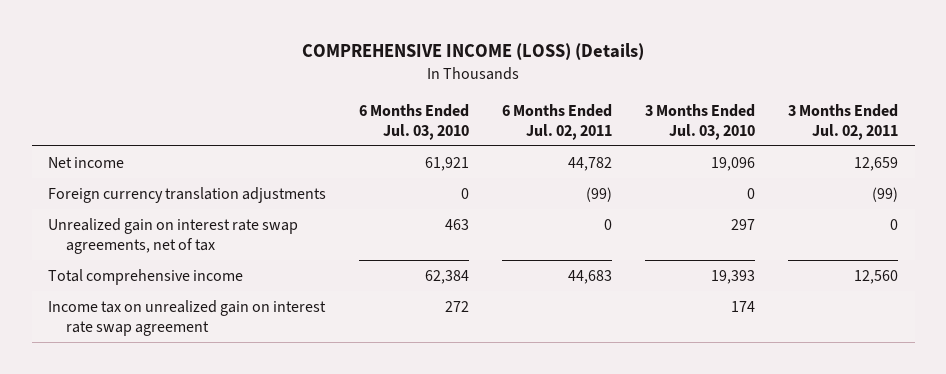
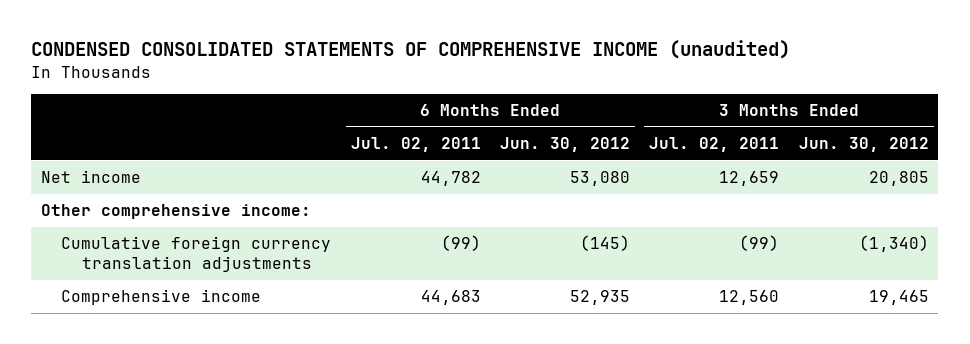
[302,42,645,60] COMPREHENSIVE INCOME (LOSS) (Details) -> [31,40,791,60] CONDENSED CONSOLIDATED STATEMENTS OF COMPREHENSIVE INCOME (unaudited)
[359,103,470,140] 6 Months Ended Jul. 03, 2010 -> none
[645,103,756,140] 3 Months Ended Jul. 03, 2010 -> none
none -> [499,137,630,153] Jun. 30, 2012
none -> [798,137,929,153] Jun. 30, 2012
[48,217,299,254] Unrealized gain on interest rate swap agreements, net of tax -> none
[48,299,327,336] Income tax on unrealized gain on interest rate swap agreement -> none
none -> [40,204,311,220] Other comprehensive income:
[48,186,327,203] Foreign currency translation adjustments -> [61,236,332,273] Cumulative foreign currency translation adjustments
[48,268,244,285] Total comprehensive income -> [61,289,262,306] Comprehensive income

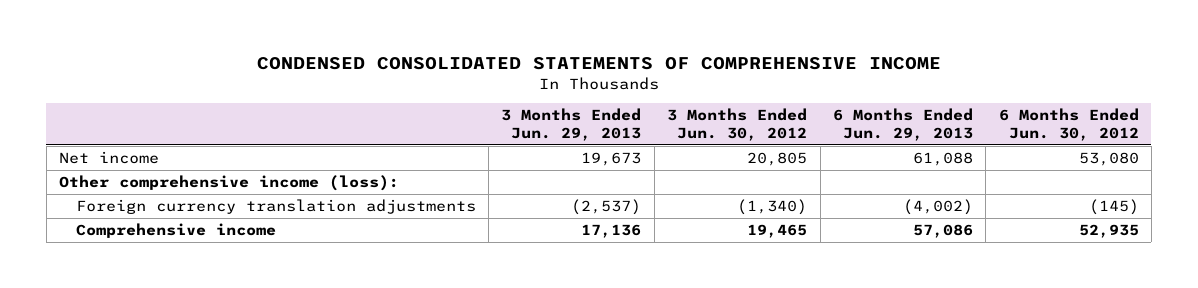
[31,40,791,60] CONDENSED CONSOLIDATED STATEMENTS OF COMPREHENSIVE INCOME (unaudited) -> [256,56,941,70] CONDENSED CONSOLIDATED STATEMENTS OF COMPREHENSIVE INCOME
[350,137,481,153] Jul. 02, 2011 -> none
[649,137,780,153] Jul. 02, 2011 -> none
none -> [501,108,642,141] 3 Months Ended Jun. 29, 2013
none -> [832,108,973,141] 6 Months Ended Jun. 29, 2013
[40,204,311,220] Other comprehensive income: -> [59,175,400,192] Other comprehensive income (loss):
[61,236,332,273] Cumulative foreign currency translation adjustments -> [75,199,476,215] Foreign currency translation adjustments

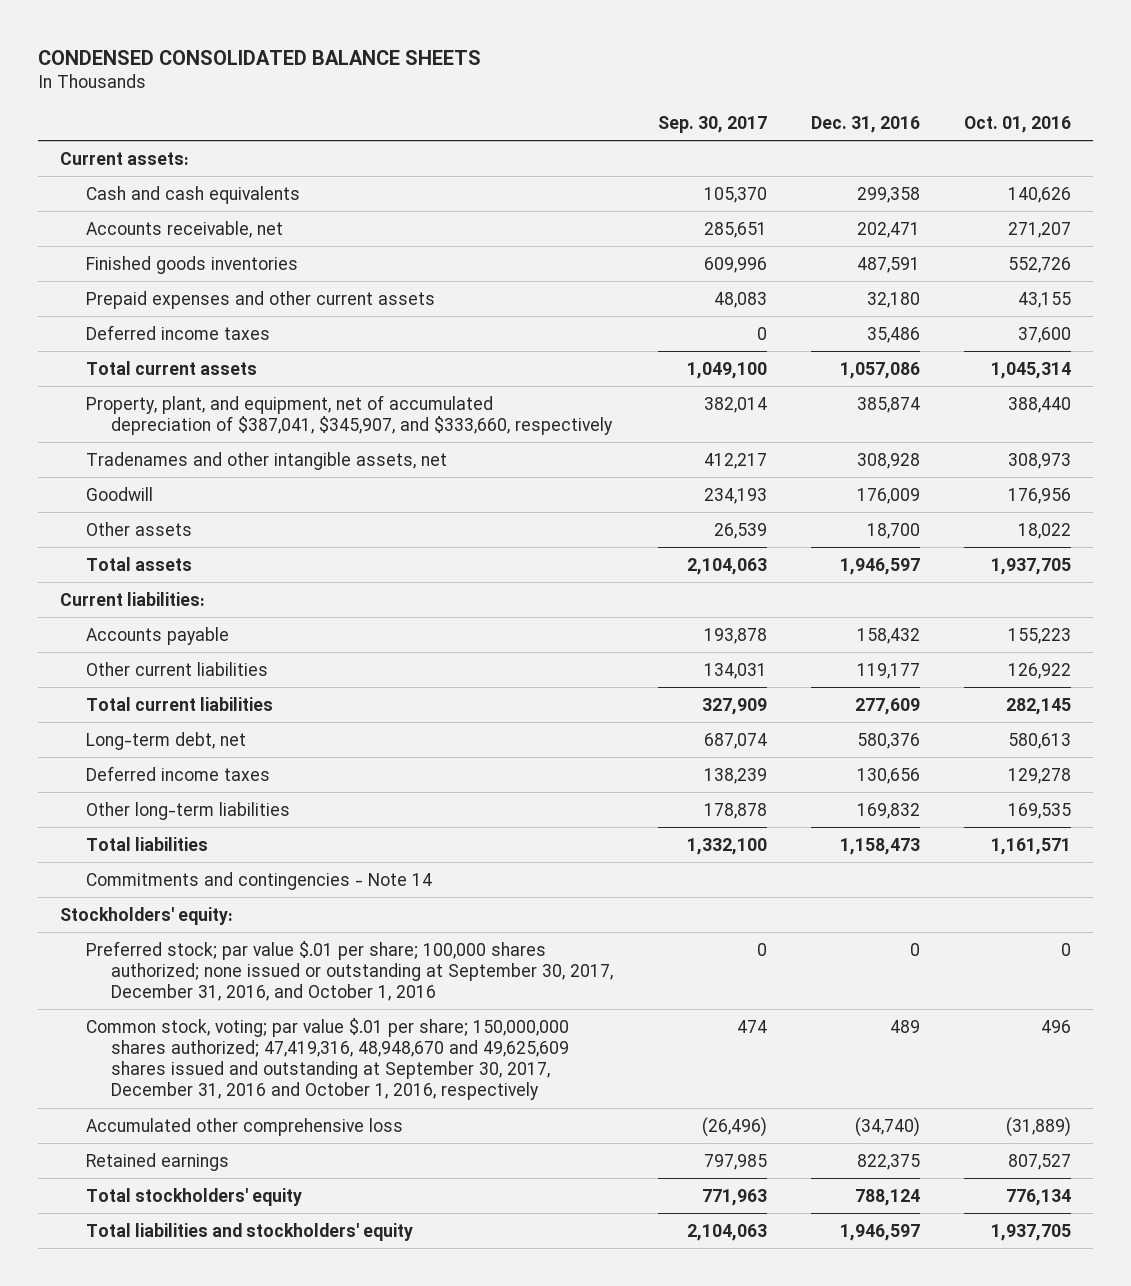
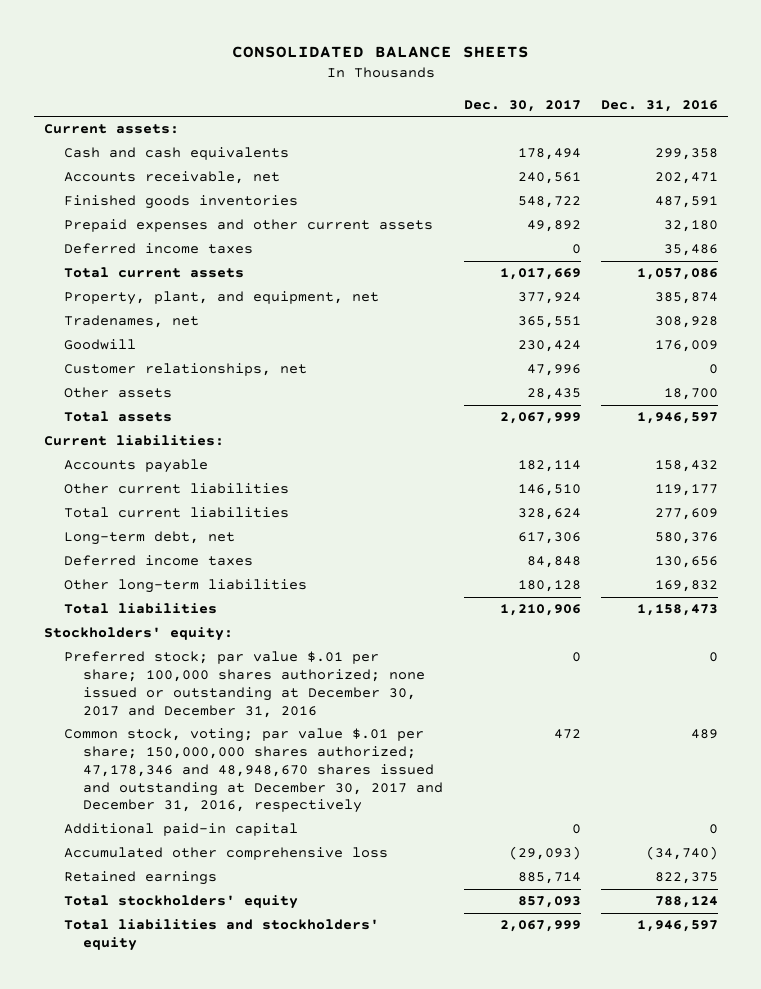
[37,49,481,65] CONDENSED CONSOLIDATED BALANCE SHEETS -> [231,45,529,58] CONSOLIDATED BALANCE SHEETS
[657,115,767,133] Sep. 30, 2017 -> none
[964,115,1072,133] Oct. 01, 2016 -> none
none -> [463,99,581,112] Dec. 30, 2017
[85,394,614,435] Property, plant, and equipment, net of accumulated depreciation of $387,041, $345,907, and $333,660, respectively -> [63,291,379,306] Property, plant, and equipment, net
[85,451,447,470] Tradenames and other intangible assets, net -> [63,315,199,329] Tradenames, net
none -> [63,363,307,377] Customer relationships, net
[85,871,432,890] Commitments and contingencies - Note 14 -> none
[85,940,614,1002] Preferred stock; par value $.01 per share; 100,000 shares authorized; none issued or outstanding at September 30, 2017, December 31, 2016, and October 1, 2016 -> [63,651,426,718] Preferred stock; par value $.01 per share; 100,000 shares authorized; none issued or outstanding at December 30, 2017 and December 31, 2016
[85,1017,570,1101] Common stock, voting; par value $.01 per share; 150,000,000 shares authorized; 47,419,316, 48,948,670 and 49,625,609 shares issued and outstanding at September 30, 2017, December 31, 2016 and October 1, 2016, respectively -> [63,728,444,814] Common stock, voting; par value $.01 per share; 150,000,000 shares authorized; 47,178,346 and 48,948,670 shares issued and outstanding at December 30, 2017 and December 31, 2016, respectively
none -> [63,823,298,837] Additional paid-in capital

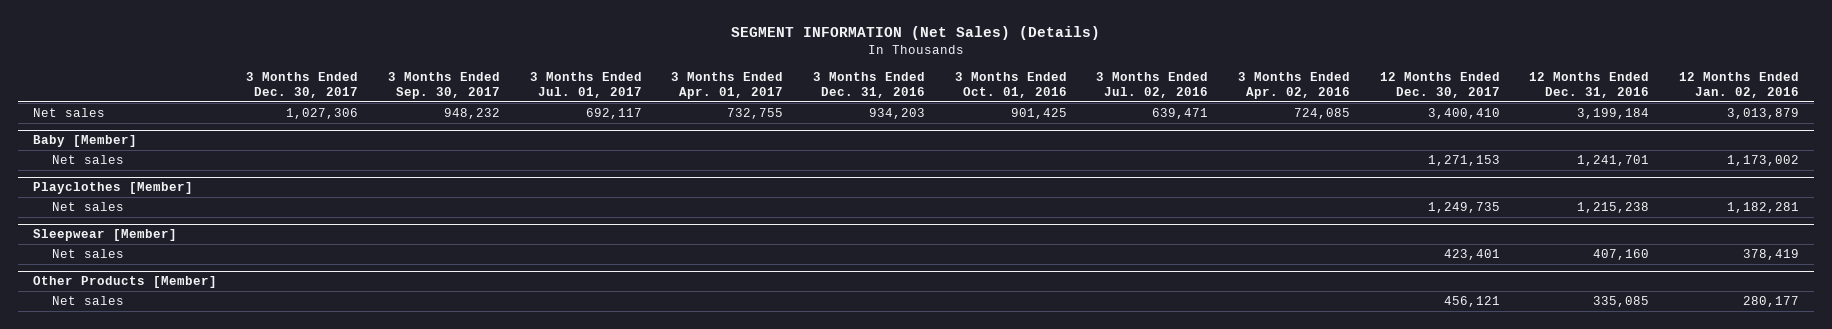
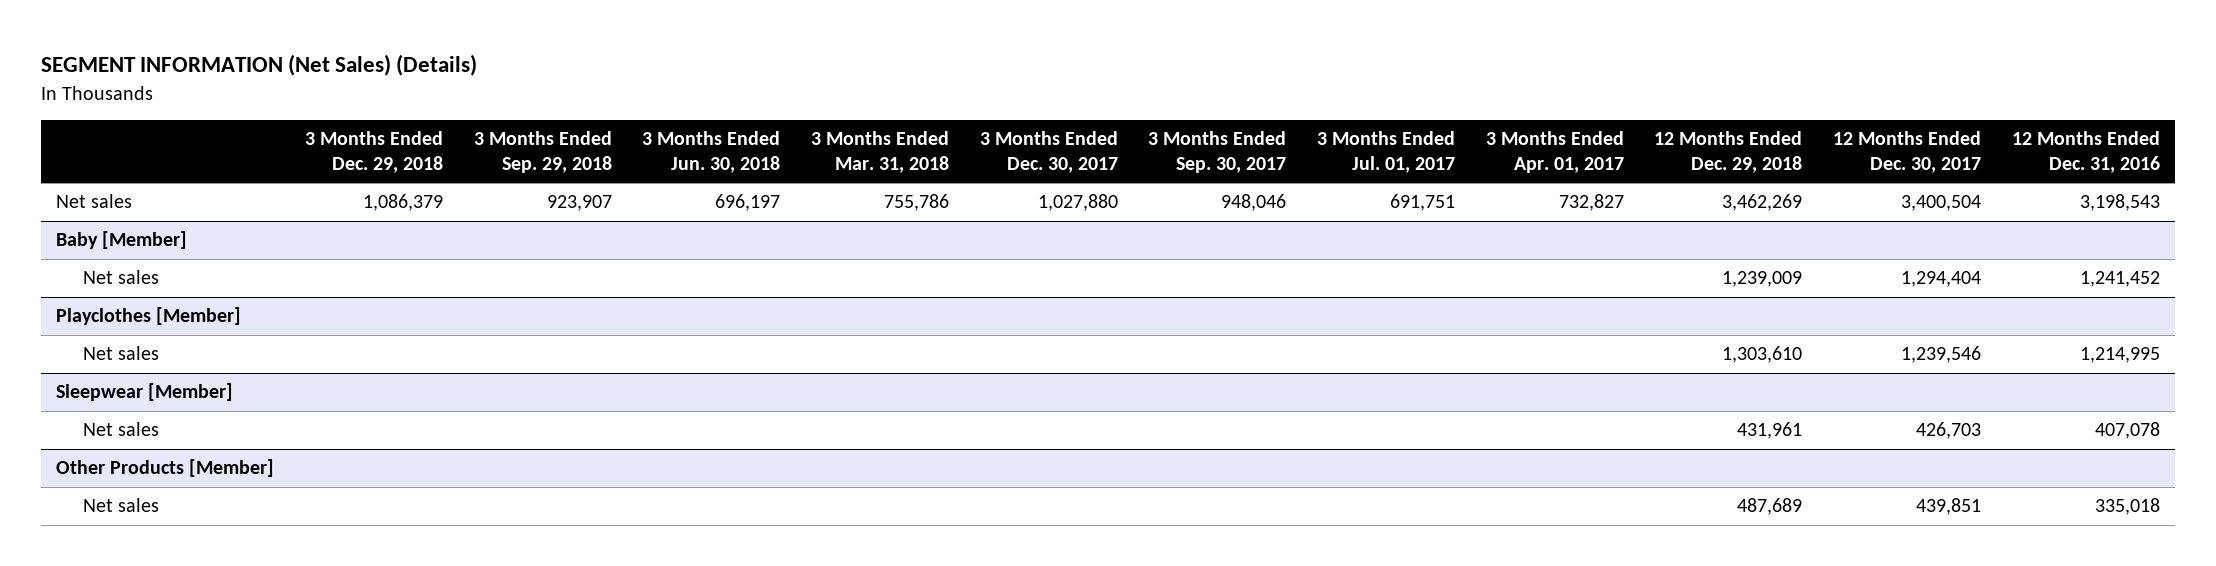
[812,71,925,99] 3 Months Ended Dec. 31, 2016 -> none
[954,71,1067,99] 3 Months Ended Oct. 01, 2016 -> none
[1096,71,1209,99] 3 Months Ended Jul. 02, 2016 -> none
[1237,71,1350,100] 3 Months Ended Apr. 02, 2016 -> none
[1678,71,1799,99] 12 Months Ended Jan. 02, 2016 -> none
none -> [305,131,444,174] 3 Months Ended Dec. 29, 2018
none -> [473,131,612,174] 3 Months Ended Sep. 29, 2018
none -> [642,131,781,174] 3 Months Ended Jun. 30, 2018
none -> [811,131,950,174] 3 Months Ended Mar. 31, 2018
none -> [1654,131,1803,174] 12 Months Ended Dec. 29, 2018
[286,107,359,119] 1,027,306 -> [1037,194,1118,212] 1,027,880
[443,107,500,119] 948,232 -> [1221,194,1287,212] 948,046
[585,107,642,119] 692,117 -> [1390,194,1456,212] 691,751
[727,107,784,119] 732,755 -> [1558,194,1624,212] 732,827
[1427,107,1500,119] 3,400,410 -> [1901,195,1982,212] 3,400,504
[1577,107,1650,119] 3,199,184 -> [2079,194,2160,212] 3,198,543
[1427,154,1500,166] 1,271,153 -> [1901,271,1982,288] 1,294,404
[1577,154,1650,166] 1,241,701 -> [2079,271,2160,288] 1,241,452
[1427,201,1500,213] 1,249,735 -> [1901,346,1982,364] 1,239,546
[1577,201,1650,213] 1,215,238 -> [2079,347,2160,364] 1,214,995
[1443,248,1500,260] 423,401 -> [1916,422,1982,440] 426,703
[1593,248,1650,260] 407,160 -> [2094,422,2160,440] 407,078
[1443,295,1500,307] 456,121 -> [1916,498,1982,516] 439,851
[1593,295,1650,307] 335,085 -> [2094,498,2160,516] 335,018

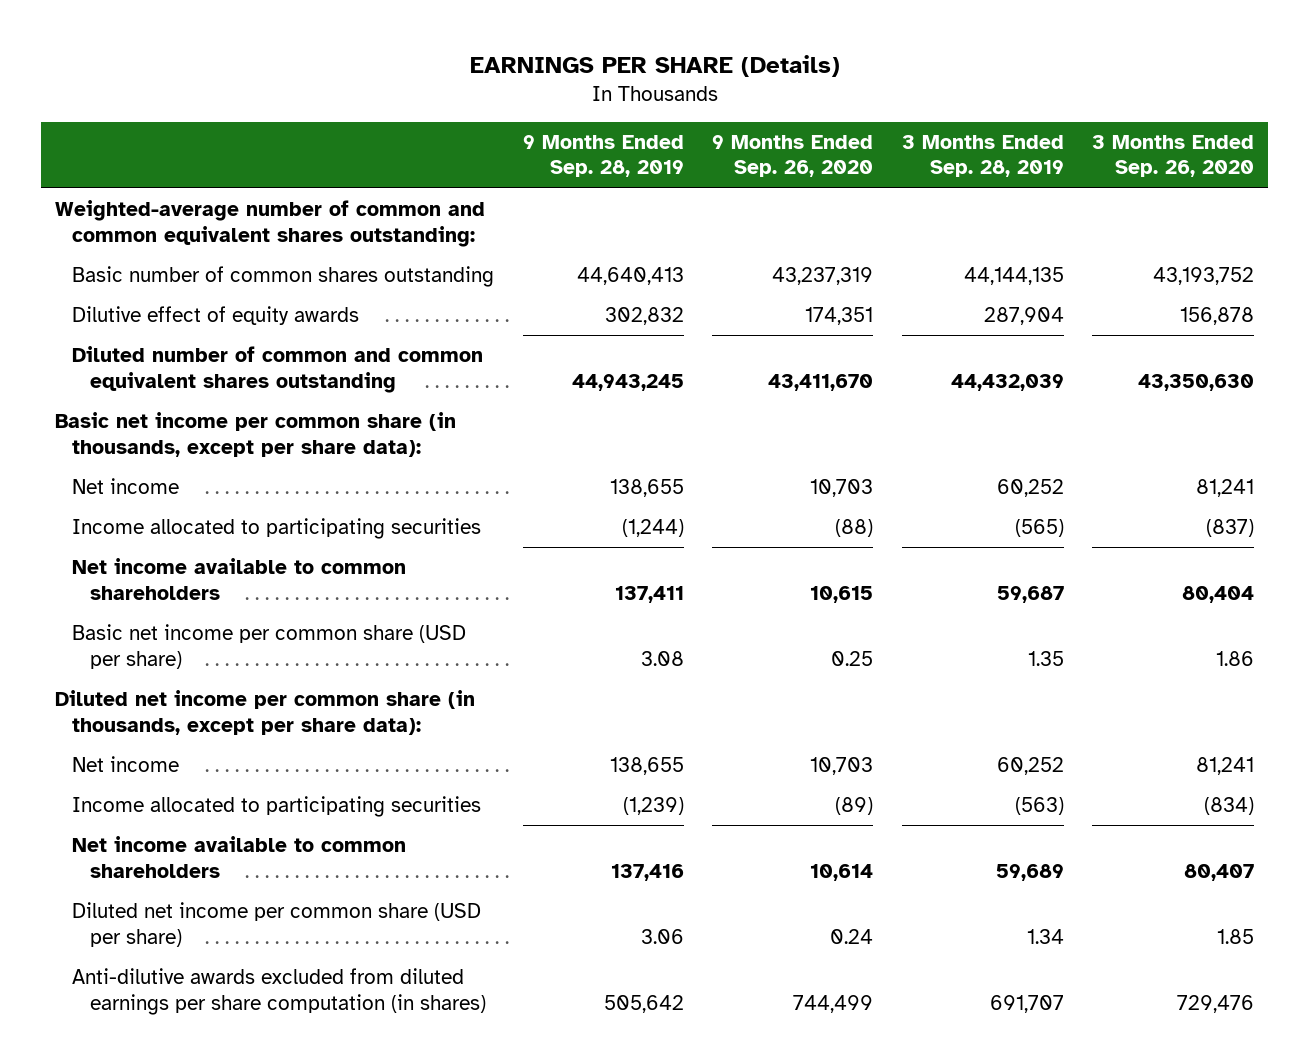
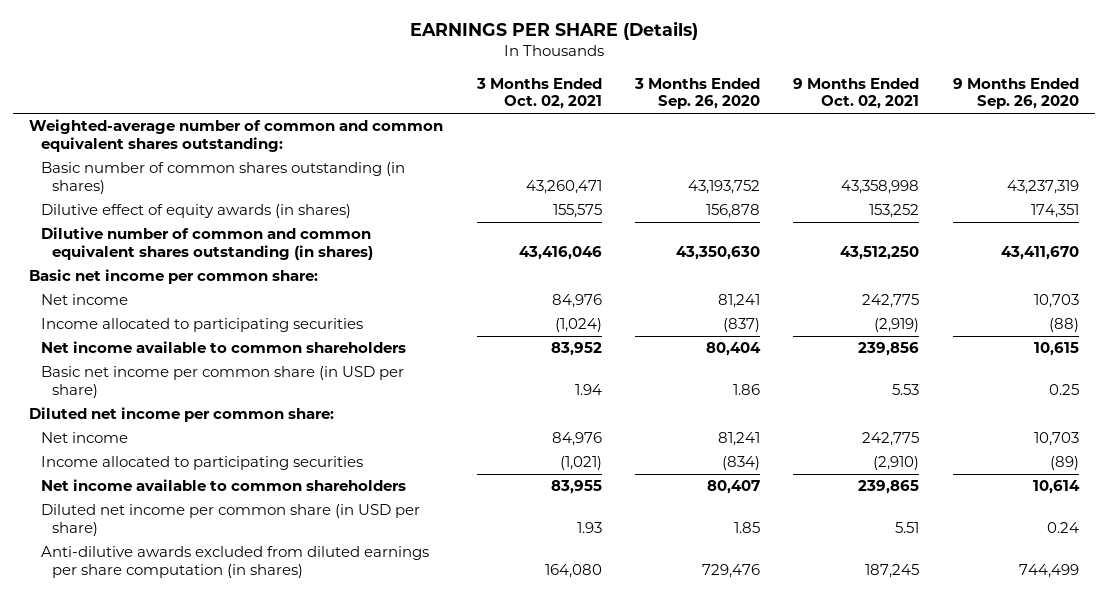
[522,135,684,178] 9 Months Ended Sep. 28, 2019 -> none
[901,135,1064,178] 3 Months Ended Sep. 28, 2019 -> none
none -> [475,77,602,110] 3 Months Ended Oct. 02, 2021
none -> [793,77,920,110] 9 Months Ended Oct. 02, 2021
[72,266,495,288] Basic number of common shares outstanding -> [40,162,405,195] Basic number of common shares outstanding (in shares)
[72,306,360,326] Dilutive effect of equity awards -> [40,204,351,219] Dilutive effect of equity awards (in shares)
[72,346,484,393] Diluted number of common and common equivalent shares outstanding -> [40,227,373,261] Dilutive number of common and common equivalent shares outstanding (in shares)
[54,412,456,457] Basic net income per common share (in thousands, except per share data): -> [29,269,319,285] Basic net income per common share:
[72,624,467,669] Basic net income per common share (USD per share) -> [40,366,404,399] Basic net income per common share (in USD per share)
[54,690,475,735] Diluted net income per common share (in thousands, except per share data): -> [29,407,335,423] Diluted net income per common share:
[72,902,482,947] Diluted net income per common share (USD per share) -> [40,504,420,537] Diluted net income per common share (in USD per share)

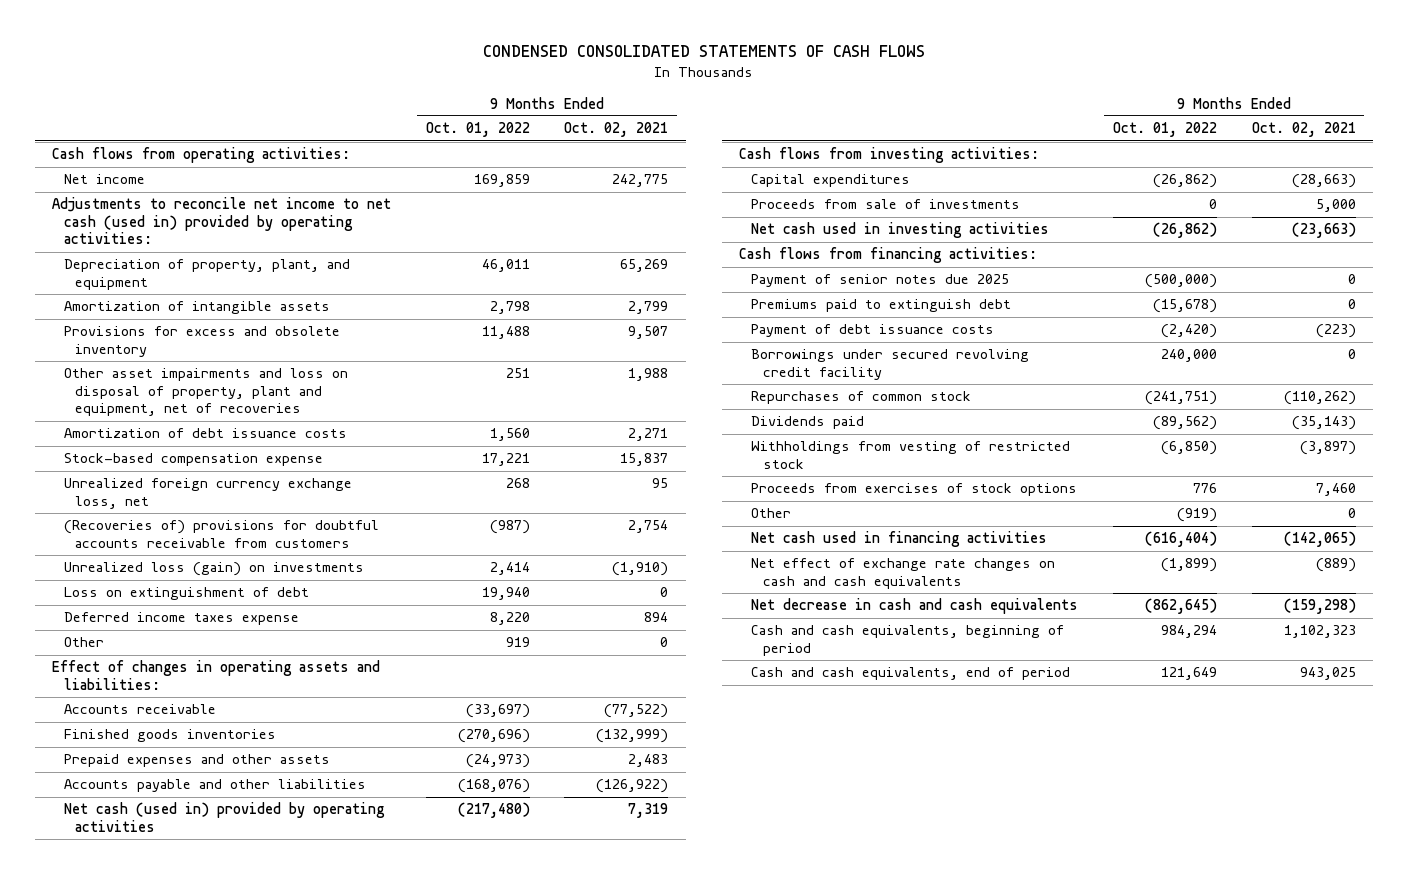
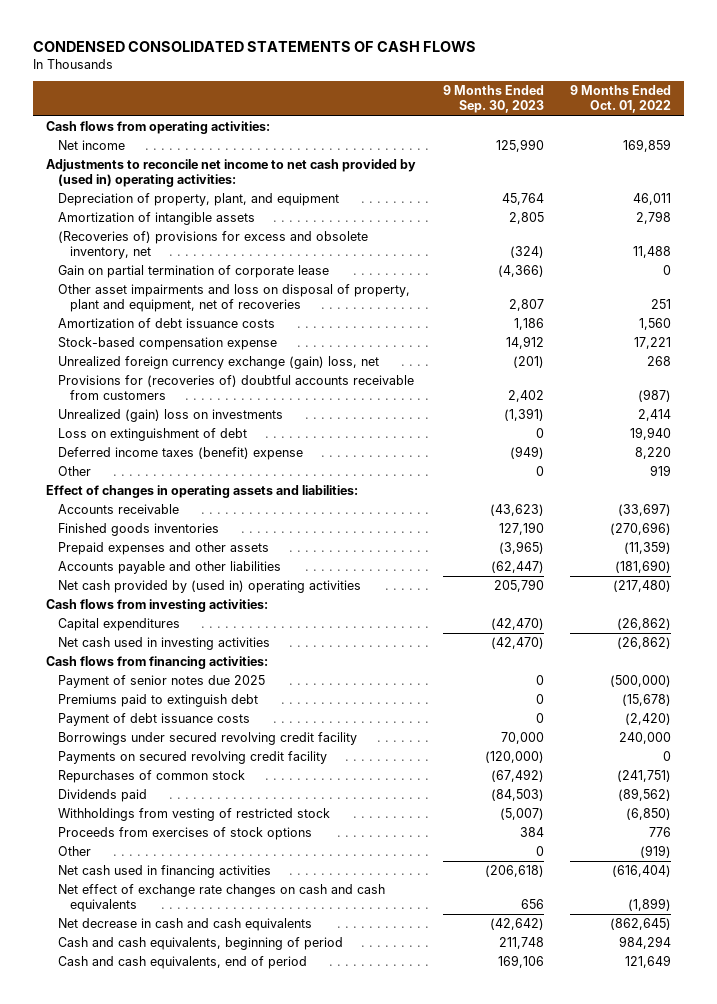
[564,122,669,138] Oct. 02, 2021 -> none
none -> [442,85,544,114] 9 Months Ended Sep. 30, 2023
[51,197,391,245] Adjustments to reconcile net income to net cash (used in) provided by operating activities: -> [45,159,416,188] Adjustments to reconcile net income to net cash provided by (used in) operating activities:
[63,326,340,357] Provisions for excess and obsolete inventory -> [58,231,369,260] (Recoveries of) provisions for excess and obsolete inventory, net
none -> [58,265,330,279] Gain on partial termination of corporate lease
[63,478,352,509] Unrealized foreign currency exchange loss, net -> [58,356,380,370] Unrealized foreign currency exchange (gain) loss, net
[63,520,379,548] (Recoveries of) provisions for doubtful accounts receivable from customers -> [58,375,415,401] Provisions for (recoveries of) doubtful accounts receivable from customers
[63,562,364,577] Unrealized loss (gain) on investments -> [58,409,284,423] Unrealized (gain) loss on investments
[63,612,299,626] Deferred income taxes expense -> [58,447,304,461] Deferred income taxes (benefit) expense
[465,754,530,769] (24,973) -> [624,541,672,555] (11,359)
[457,779,530,794] (168,076) -> [615,560,672,574] (181,690)
[63,802,385,832] Net cash (used in) provided by operating activities -> [58,580,362,594] Net cash provided by (used in) operating activities
[750,199,1020,210] Proceeds from sale of investments -> none
none -> [58,751,328,765] Payments on secured revolving credit facility

